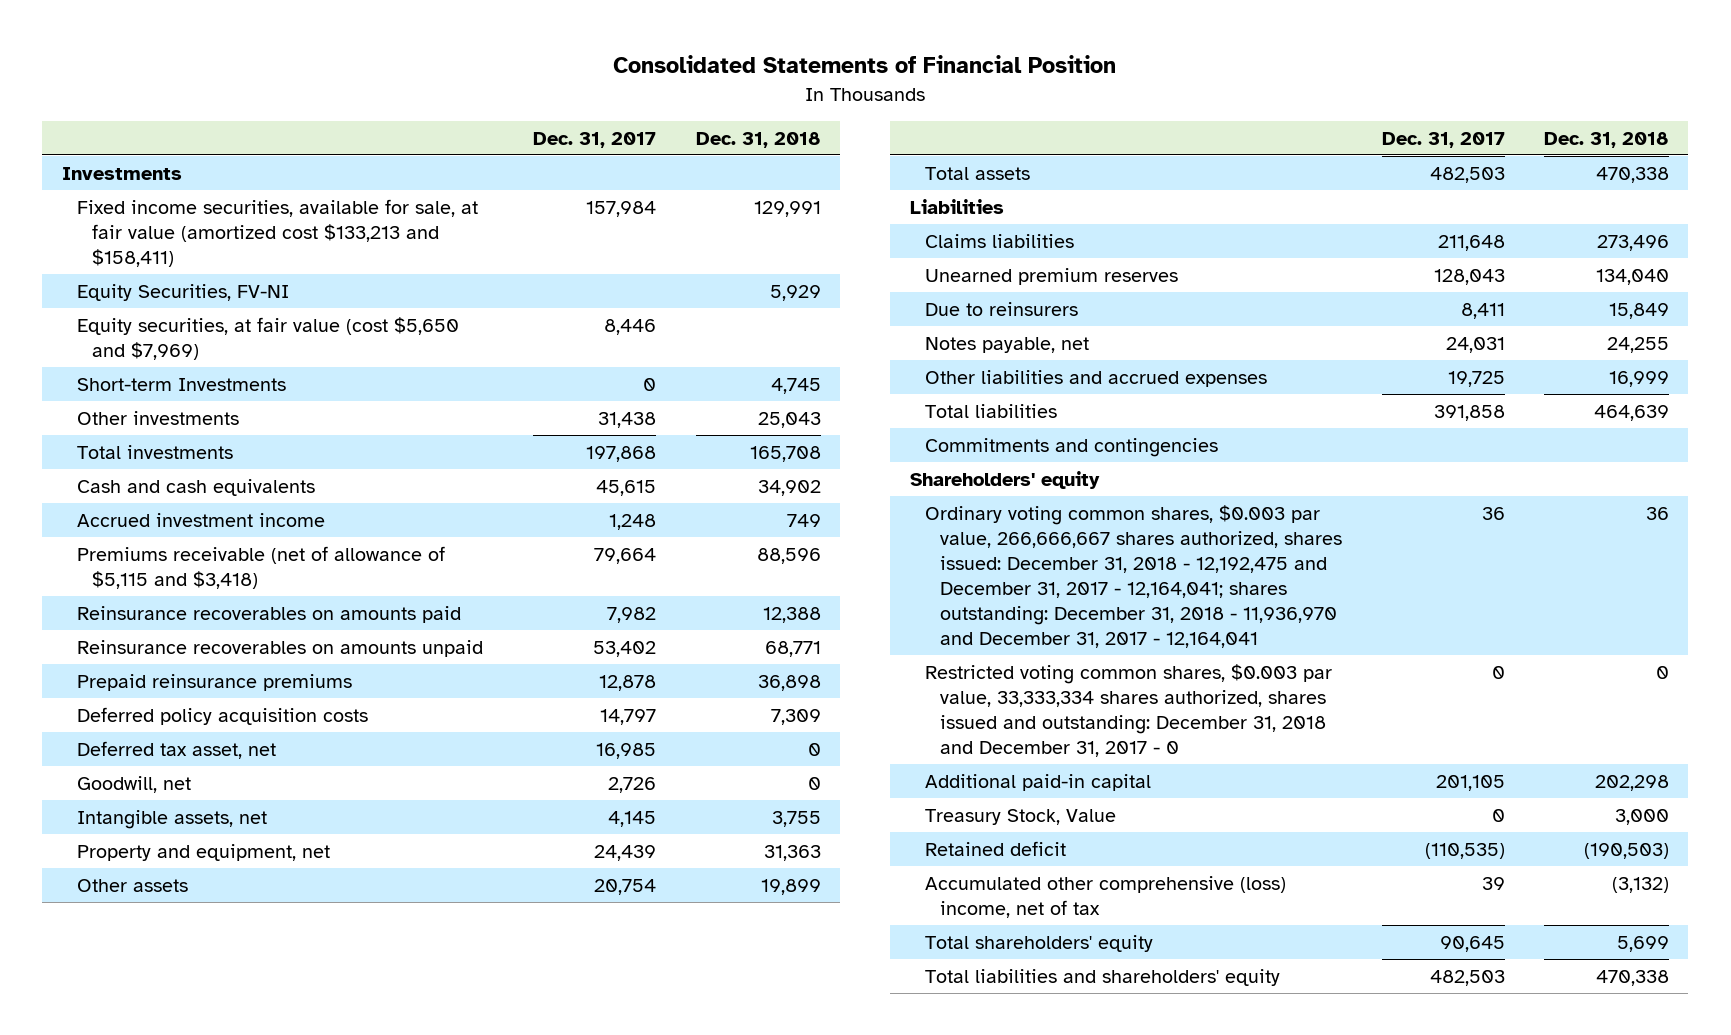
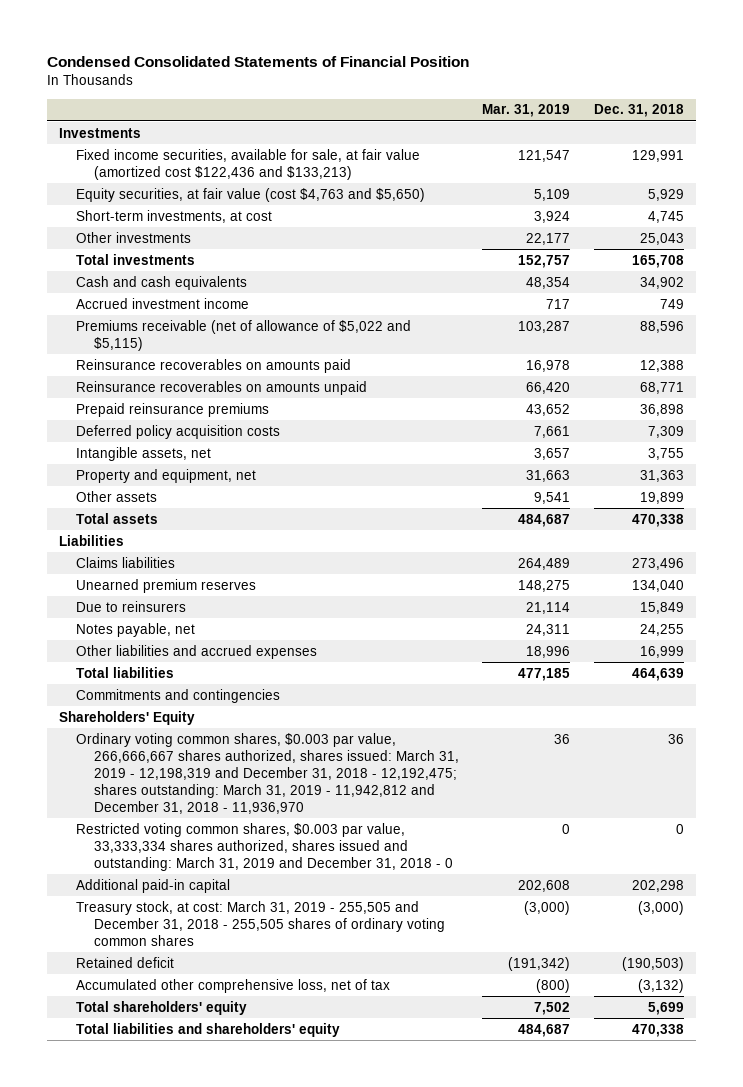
[613,55,1117,74] Consolidated Statements of Financial Position -> [46,56,469,68] Condensed Consolidated Statements of Financial Position
[533,131,657,148] Dec. 31, 2017 -> none
none -> [482,104,571,118] Mar. 31, 2019
[76,316,459,360] Equity securities, at fair value (cost $5,650 and $7,969) -> none
[76,198,478,267] Fixed income securities, available for sale, at fair value (amortized cost $133,213 and $158,411) -> [76,148,421,180] Fixed income securities, available for sale, at fair value (amortized cost $122,436 and $133,213)
[76,283,289,301] Equity Securities, FV-NI -> [76,187,426,202] Equity securities, at fair value (cost $4,763 and $5,650)
[76,377,286,391] Short-term Investments -> [76,209,273,223] Short-term investments, at cost
[76,545,445,589] Premiums receivable (net of allowance of $5,115 and $3,418) -> [76,319,412,351] Premiums receivable (net of allowance of $5,022 and $5,115)
[76,740,276,759] Deferred tax asset, net -> none
[76,775,191,793] Goodwill, net -> none
[909,470,1100,489] Shareholders' equity -> [58,710,195,725] Shareholders' Equity
[925,504,1343,648] Ordinary voting common shares, $0.003 par value, 266,666,667 shares authorized, shares issued: December 31, 2018 - 12,192,475 and December 31, 2017 - 12,164,041; shares outstanding: December 31, 2018 - 11,936,970 and December 31, 2017 - 12,164,041 -> [76,732,459,814] Ordinary voting common shares, $0.003 par value, 266,666,667 shares authorized, shares issued: March 31, 2019 - 12,198,319 and December 31, 2018 - 12,192,475; shares outstanding: March 31, 2019 - 11,942,812 and December 31, 2018 - 11,936,970
[925,663,1333,757] Restricted voting common shares, $0.003 par value, 33,333,334 shares authorized, shares issued and outstanding: December 31, 2018 and December 31, 2017 - 0 -> [76,822,453,871] Restricted voting common shares, $0.003 par value, 33,333,334 shares authorized, shares issued and outstanding: March 31, 2019 and December 31, 2018 - 0
[925,808,1117,825] Treasury Stock, Value -> none
none -> [76,900,445,946] Treasury stock, at cost: March 31, 2019 - 255,505 and December 31, 2018 - 255,505 shares of ordinary voting common shares
[925,875,1287,918] Accumulated other comprehensive (loss) income, net of tax -> [76,978,391,993] Accumulated other comprehensive loss, net of tax

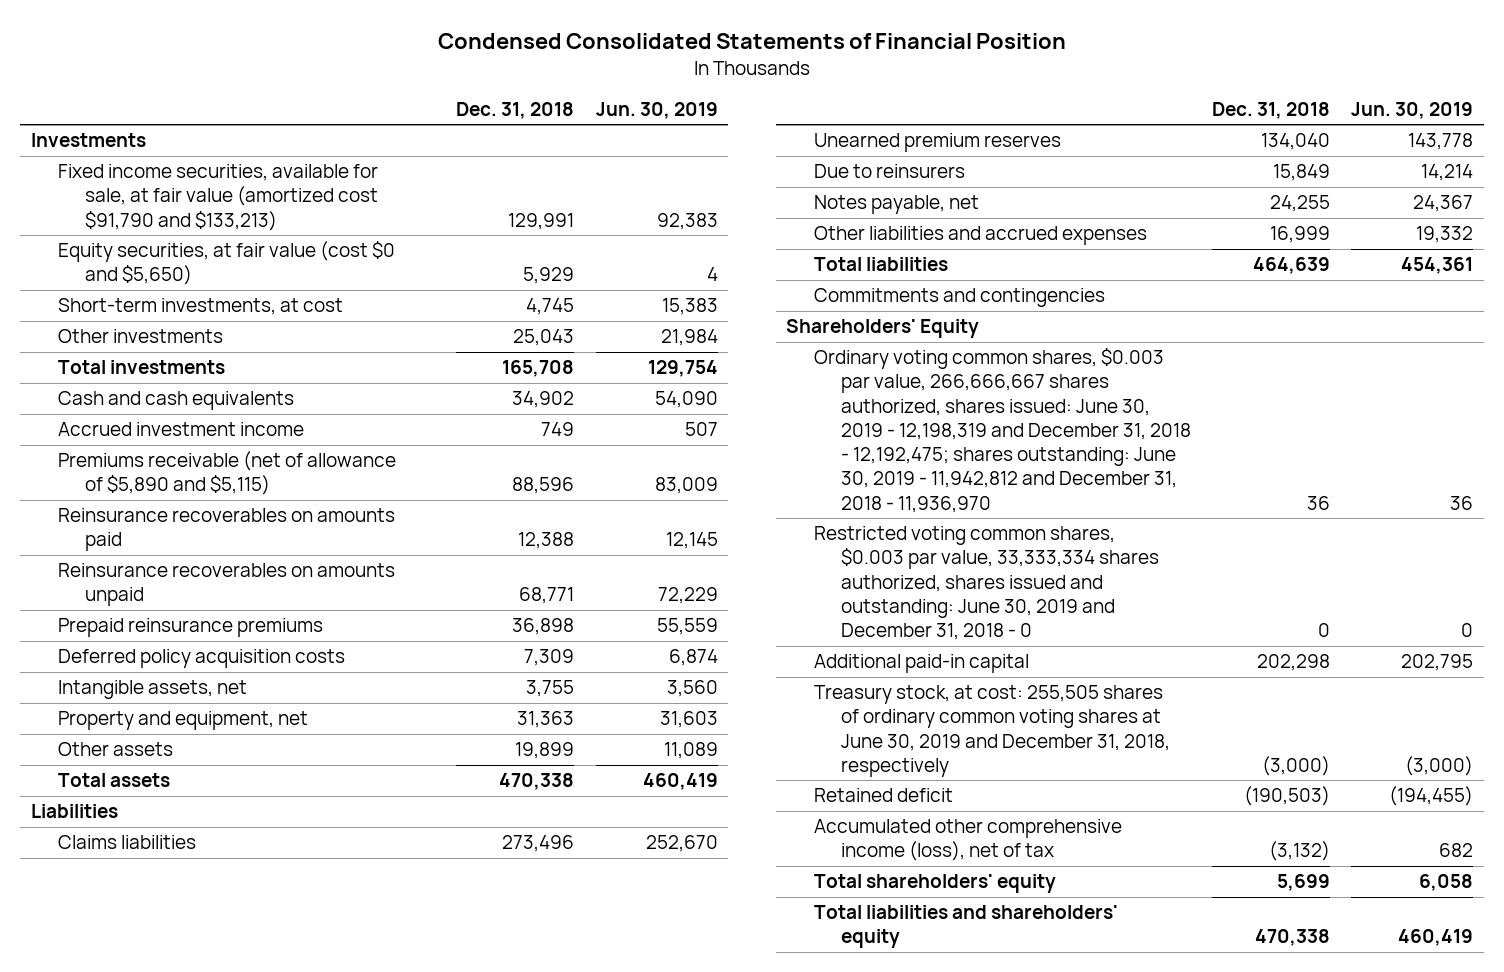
[482,104,571,118] Mar. 31, 2019 -> none
none -> [595,101,718,119] Jun. 30, 2019
[76,148,421,180] Fixed income securities, available for sale, at fair value (amortized cost $122,436 and $133,213) -> [57,164,379,231] Fixed income securities, available for sale, at fair value (amortized cost $91,790 and $133,213)
[76,187,426,202] Equity securities, at fair value (cost $4,763 and $5,650) -> [57,241,395,286] Equity securities, at fair value (cost $0 and $5,650)
[76,319,412,351] Premiums receivable (net of allowance of $5,022 and $5,115) -> [57,451,396,496] Premiums receivable (net of allowance of $5,890 and $5,115)
[76,732,459,814] Ordinary voting common shares, $0.003 par value, 266,666,667 shares authorized, shares issued: March 31, 2019 - 12,198,319 and December 31, 2018 - 12,192,475; shares outstanding: March 31, 2019 - 11,942,812 and December 31, 2018 - 11,936,970 -> [813,348,1191,513] Ordinary voting common shares, $0.003 par value, 266,666,667 shares authorized, shares issued: June 30, 2019 - 12,198,319 and December 31, 2018 - 12,192,475; shares outstanding: June 30, 2019 - 11,942,812 and December 31, 2018 - 11,936,970
[76,822,453,871] Restricted voting common shares, $0.003 par value, 33,333,334 shares authorized, shares issued and outstanding: March 31, 2019 and December 31, 2018 - 0 -> [813,526,1159,641] Restricted voting common shares, $0.003 par value, 33,333,334 shares authorized, shares issued and outstanding: June 30, 2019 and December 31, 2018 - 0
[76,900,445,946] Treasury stock, at cost: March 31, 2019 - 255,505 and December 31, 2018 - 255,505 shares of ordinary voting common shares -> [813,685,1170,777] Treasury stock, at cost: 255,505 shares of ordinary common voting shares at June 30, 2019 and December 31, 2018, respectively
[76,978,391,993] Accumulated other comprehensive loss, net of tax -> [813,819,1122,862] Accumulated other comprehensive income (loss), net of tax

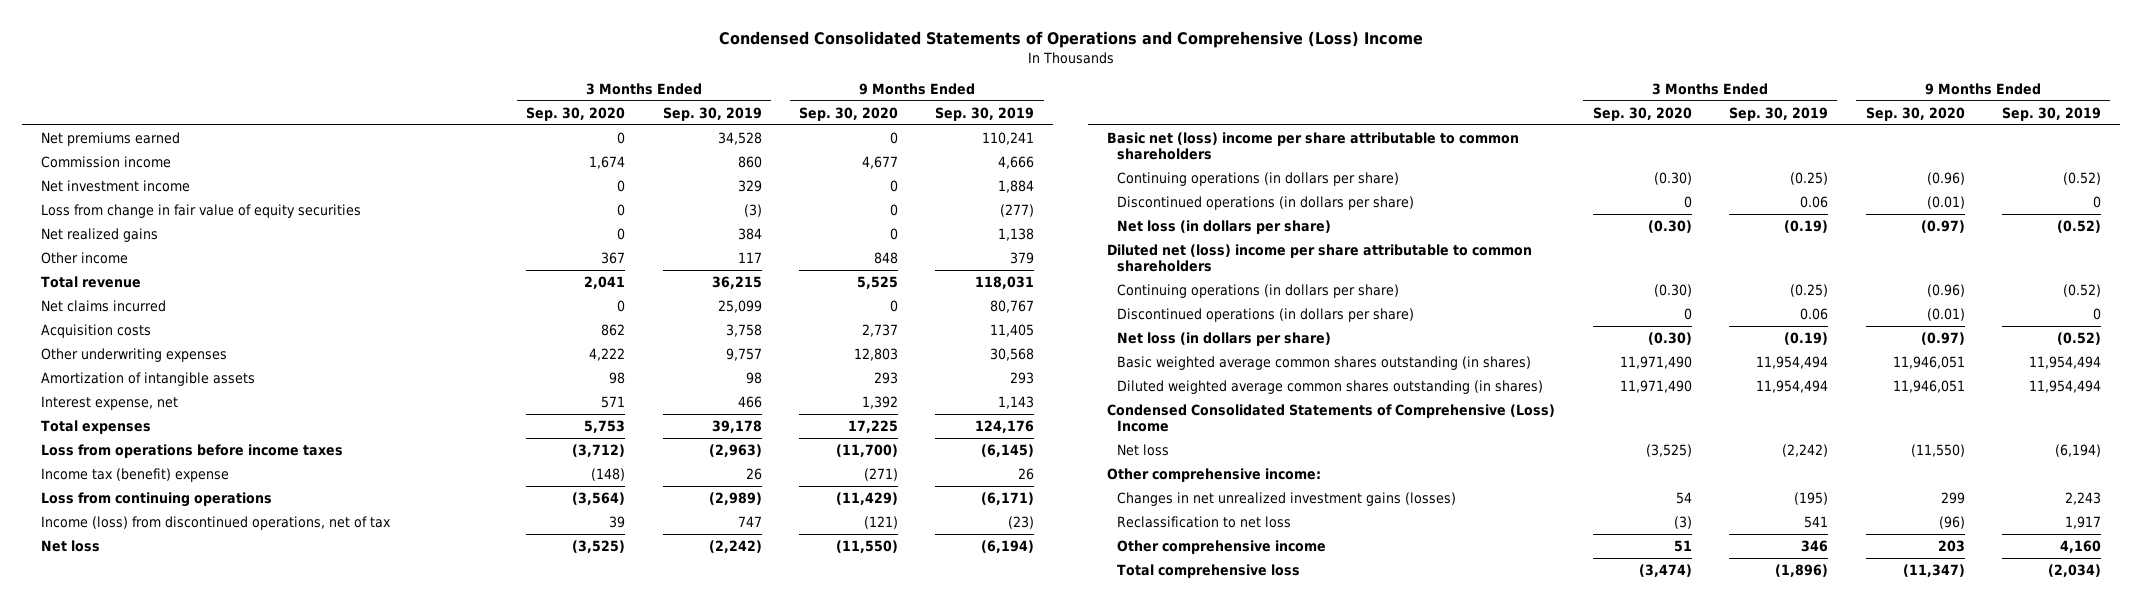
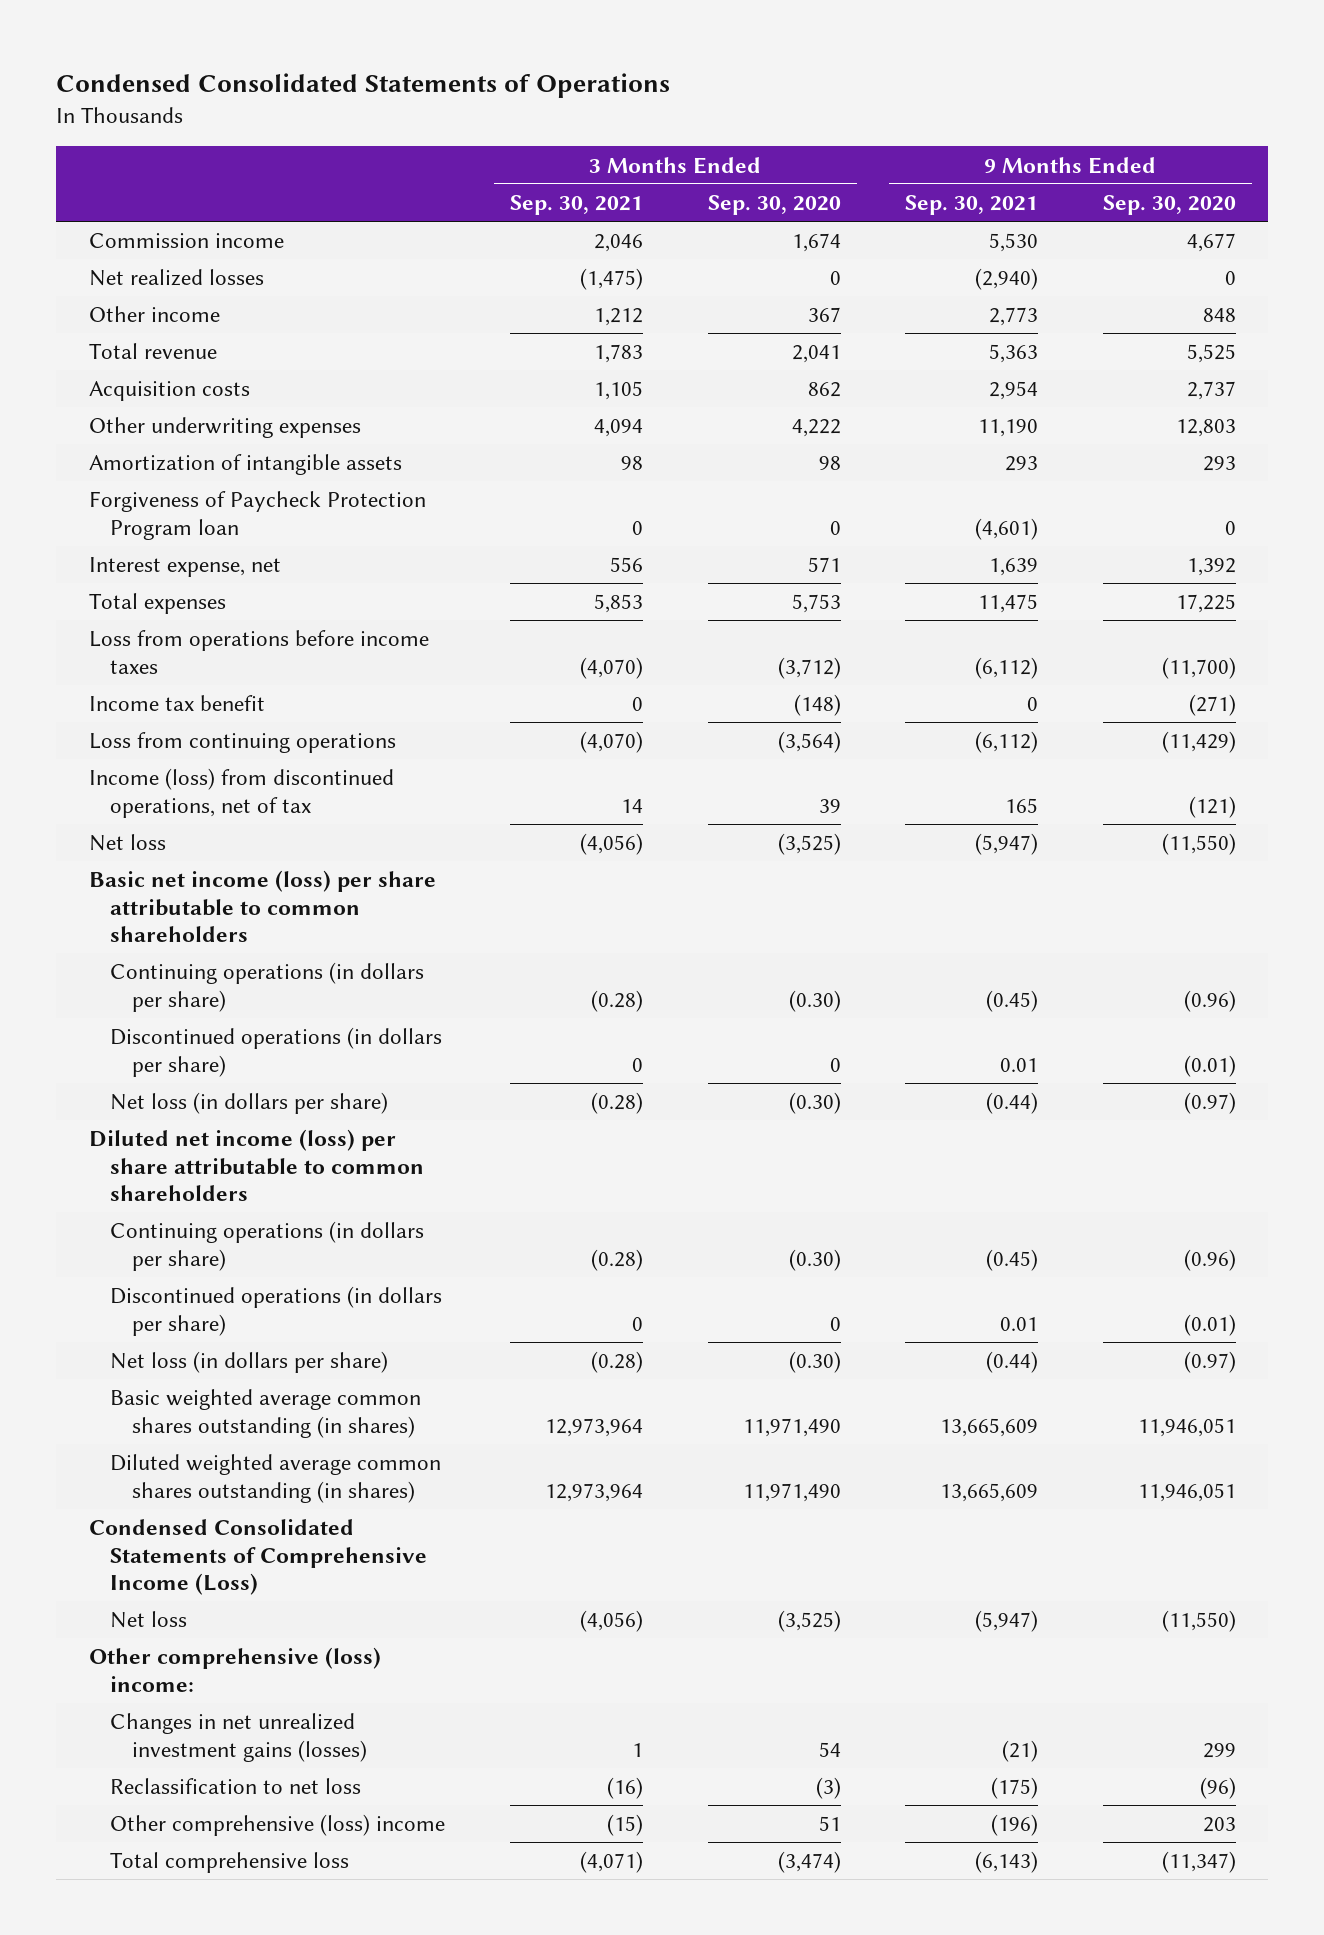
[718,30,1423,48] Condensed Consolidated Statements of Operations and Comprehensive (Loss) Income -> [56,73,671,99] Condensed Consolidated Statements of Operations
[662,106,762,121] Sep. 30, 2019 -> none
[935,106,1035,121] Sep. 30, 2019 -> none
none -> [510,194,644,215] Sep. 30, 2021
none -> [905,194,1039,215] Sep. 30, 2021
[40,132,180,147] Net premiums earned -> none
[40,180,190,193] Net investment income -> none
[40,204,361,219] Loss from change in fair value of equity securities -> none
[40,228,158,243] Net realized gains -> [88,269,264,287] Net realized losses
[40,300,166,313] Net claims incurred -> none
none -> [88,491,426,540] Forgiveness of Paycheck Protection Program loan
[40,468,229,483] Income tax (benefit) expense -> [88,695,265,712] Income tax benefit
[1107,132,1520,161] Basic net (loss) income per share attributable to common shareholders -> [88,870,436,942] Basic net income (loss) per share attributable to common shareholders
[1107,244,1533,273] Diluted net (loss) income per share attributable to common shareholders -> [88,1129,425,1201] Diluted net income (loss) per share attributable to common shareholders
[1107,404,1556,433] Condensed Consolidated Statements of Comprehensive (Loss) Income -> [88,1519,428,1595] Condensed Consolidated Statements of Comprehensive Income (Loss)
[1107,468,1322,483] Other comprehensive income: -> [88,1647,381,1692] Other comprehensive (loss) income:
[1117,540,1327,555] Other comprehensive income -> [110,1814,446,1837] Other comprehensive (loss) income

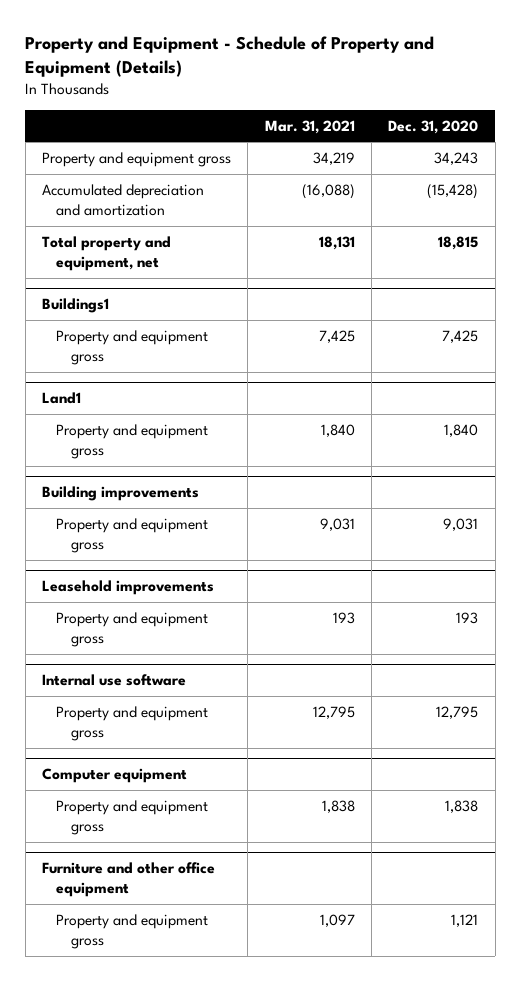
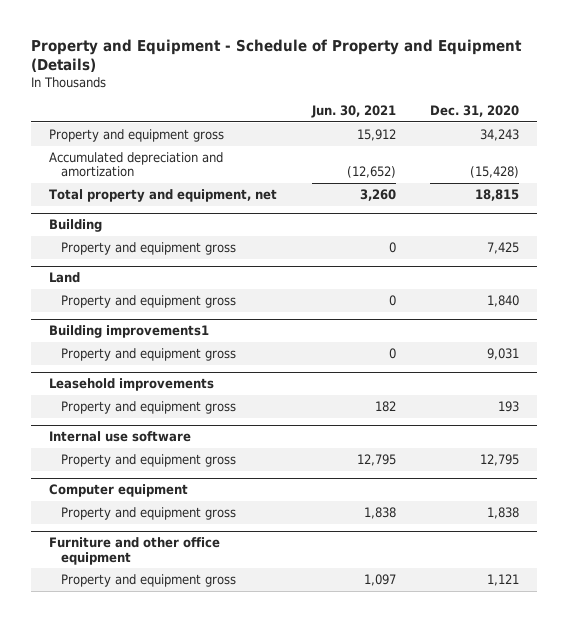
[264,119,355,134] Mar. 31, 2021 -> none
none -> [310,104,396,118] Jun. 30, 2021
[41,298,109,314] Buildings1 -> [48,219,102,233] Building
[41,392,81,405] Land1 -> [48,272,80,284] Land
[41,486,199,502] Building improvements -> [48,325,209,339] Building improvements1

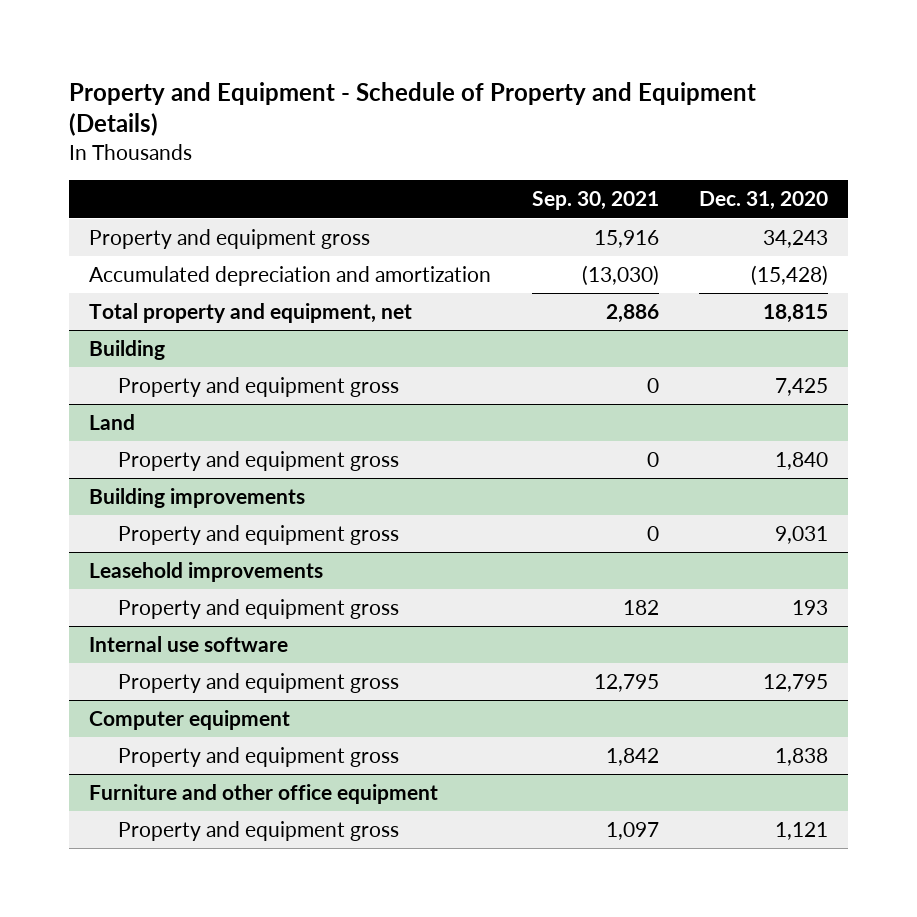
[310,104,396,118] Jun. 30, 2021 -> none
none -> [531,191,659,211] Sep. 30, 2021
[48,325,209,339] Building improvements1 -> [89,488,306,509] Building improvements

